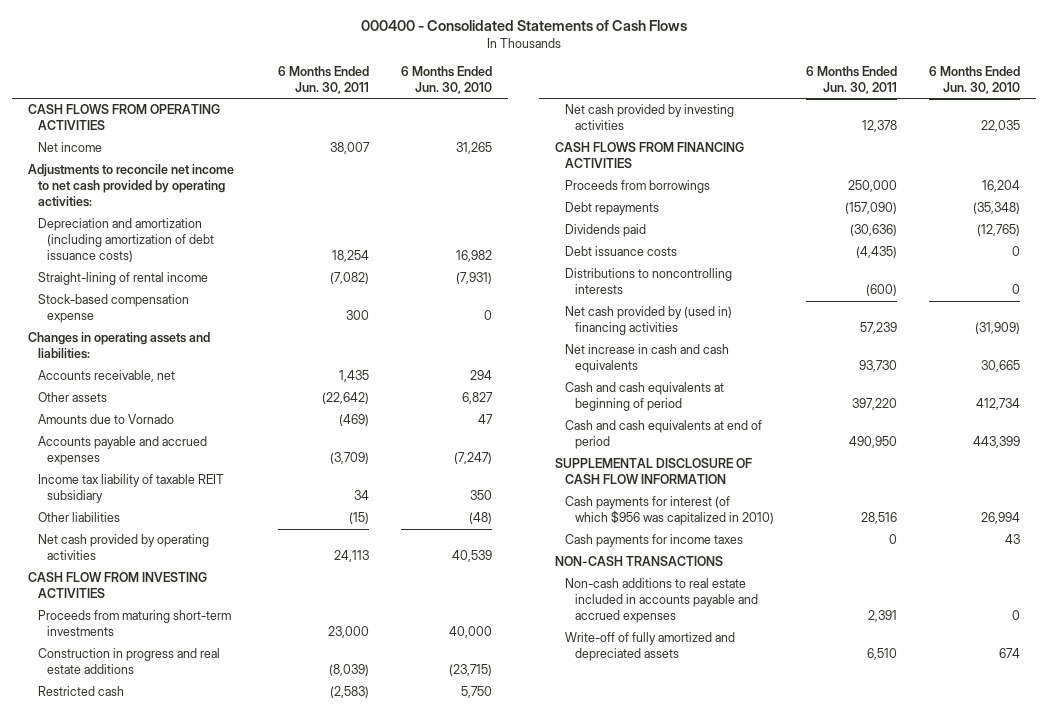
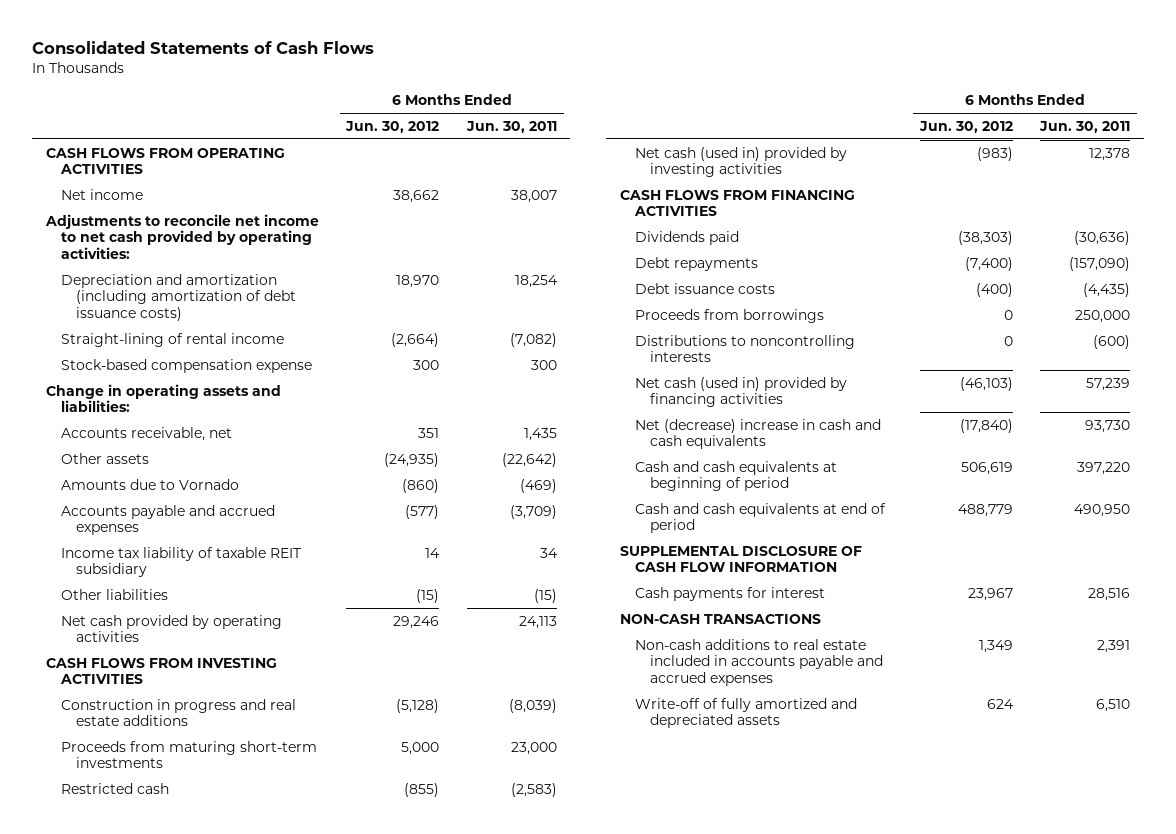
[360,20,687,32] 000400 - Consolidated Statements of Cash Flows -> [32,41,375,55] Consolidated Statements of Cash Flows
[401,65,493,94] 6 Months Ended Jun. 30, 2010 -> none
none -> [345,121,440,134] Jun. 30, 2012
[27,332,210,360] Changes in operating assets and liabilities: -> [46,383,282,413] Change in operating assets and liabilities:
[27,572,207,599] CASH FLOW FROM INVESTING ACTIVITIES -> [46,657,278,685] CASH FLOWS FROM INVESTING ACTIVITIES
[37,610,231,637] Proceeds from maturing short-term investments -> [61,740,318,769] Proceeds from maturing short-term investments
[565,104,735,131] Net cash provided by investing activities -> [634,146,847,178] Net cash (used in) provided by investing activities
[565,202,660,216] Debt repayments -> [634,256,758,271] Debt repayments
[565,180,711,194] Proceeds from borrowings -> [634,308,824,323] Proceeds from borrowings
[565,306,733,336] Net cash provided by (used in) financing activities -> [634,376,847,408] Net cash (used in) provided by financing activities
[565,344,730,374] Net increase in cash and cash equivalents -> [634,418,881,450] Net (decrease) increase in cash and cash equivalents
[565,534,744,548] Cash payments for income taxes -> none
[565,496,774,526] Cash payments for interest (of which $956 was capitalized in 2010) -> [634,586,825,601] Cash payments for interest

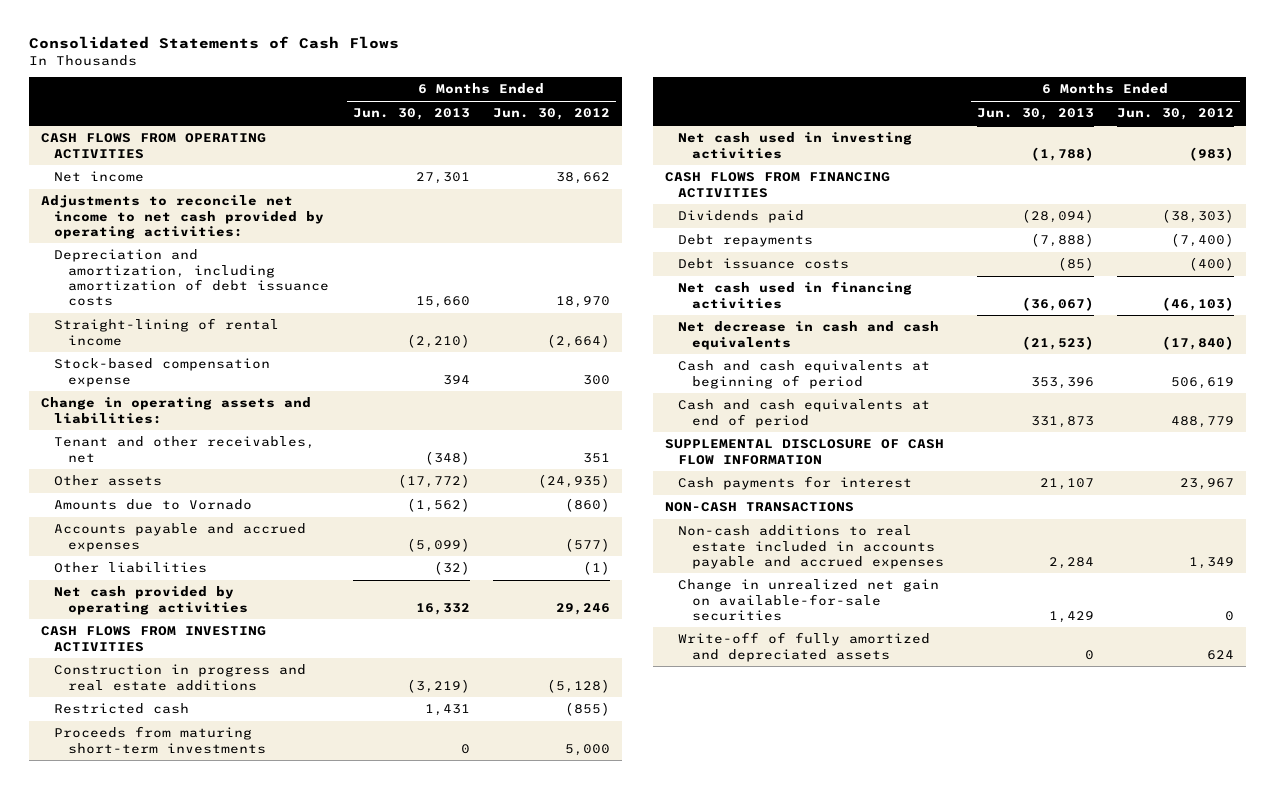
[465,121,557,134] Jun. 30, 2011 -> none
none -> [352,108,470,121] Jun. 30, 2013
[61,273,297,321] Depreciation and amortization (including amortization of debt issuance costs) -> [54,249,329,307] Depreciation and amortization, including amortization of debt issuance costs
[61,426,233,441] Accounts receivable, net -> [54,436,316,463] Tenant and other receivables, net
[61,546,302,578] Income tax liability of taxable REIT subsidiary -> none
[416,588,440,603] (15) -> [583,561,611,576] (1)
[61,740,318,769] Proceeds from maturing short-term investments -> [54,726,266,754] Proceeds from maturing short-term investments
[634,146,847,178] Net cash (used in) provided by investing activities -> [678,132,913,159] Net cash used in investing activities
[634,308,824,323] Proceeds from borrowings -> none
[634,334,855,363] Distributions to noncontrolling interests -> none
[634,376,847,408] Net cash (used in) provided by financing activities -> [678,281,913,309] Net cash used in financing activities
[634,418,881,450] Net (decrease) increase in cash and cash equivalents -> [678,321,940,350] Net decrease in cash and cash equivalents
none -> [678,579,940,621] Change in unrealized net gain on available-for-sale securities

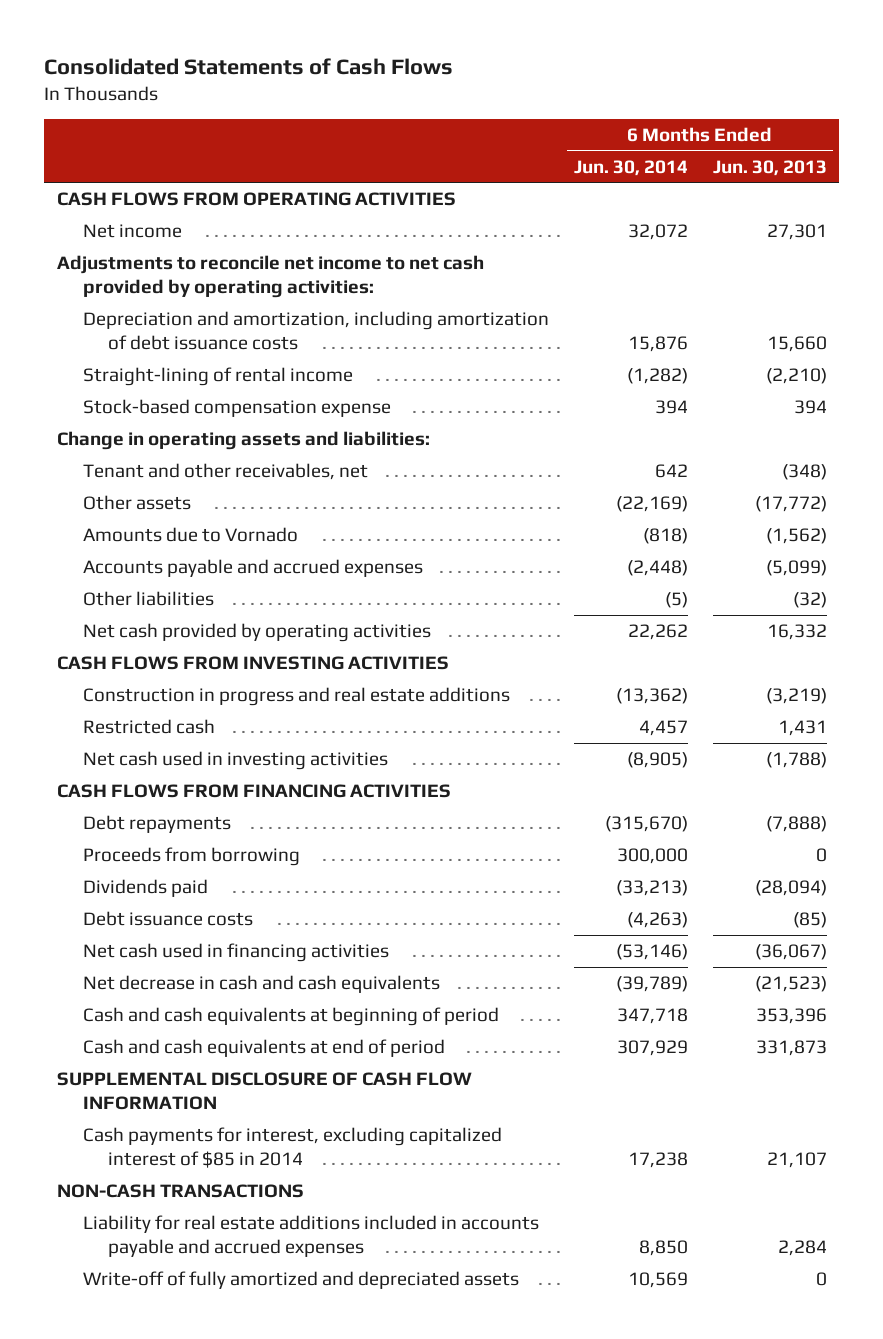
[493,108,611,121] Jun. 30, 2012 -> none
none -> [573,159,688,176] Jun. 30, 2014
[54,726,266,754] Proceeds from maturing short-term investments -> none
none -> [82,847,300,867] Proceeds from borrowing
[678,210,805,224] Dividends paid -> [82,879,208,898] Dividends paid
[678,476,913,491] Cash payments for interest -> [82,1127,502,1169] Cash payments for interest, excluding capitalized interest of $85 in 2014
[678,579,940,621] Change in unrealized net gain on available-for-sale securities -> none
[678,525,944,569] Non-cash additions to real estate included in accounts payable and accrued expenses -> [82,1215,539,1258] Liability for real estate additions included in accounts payable and accrued expenses

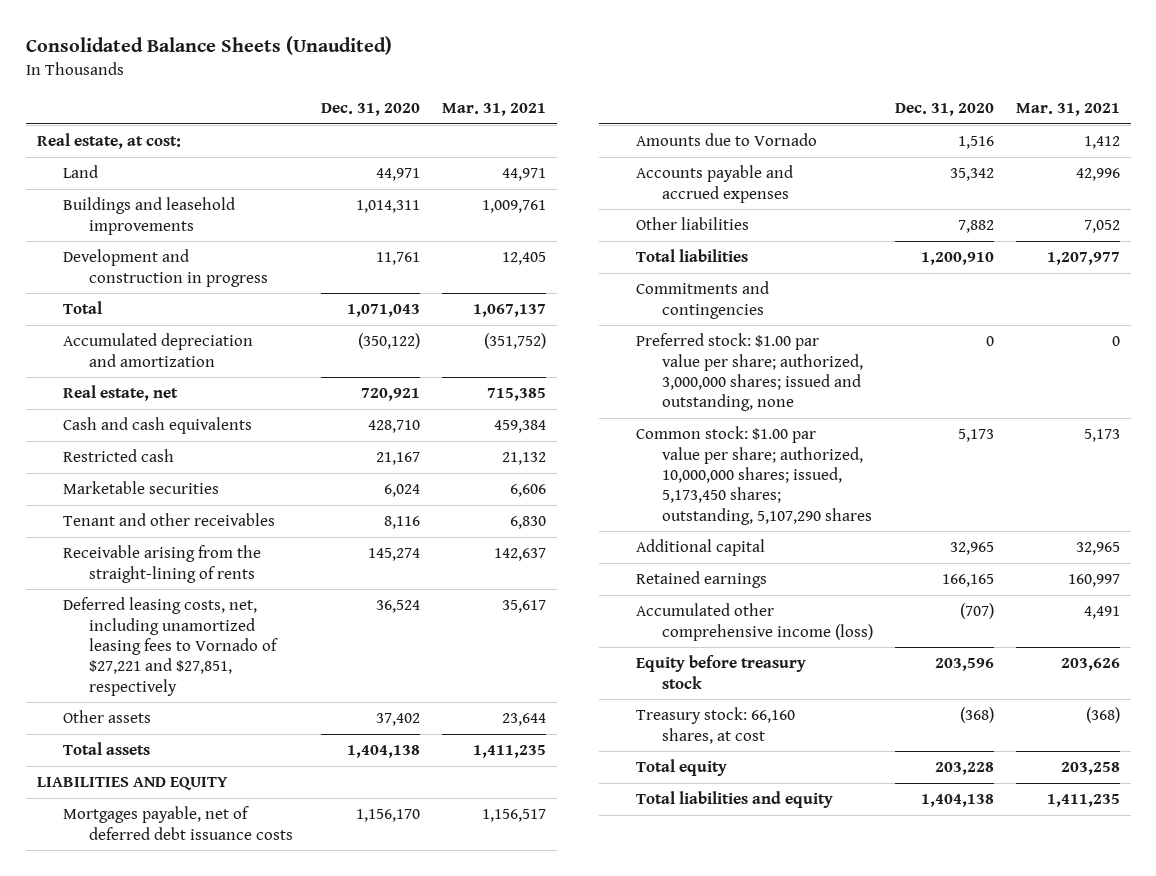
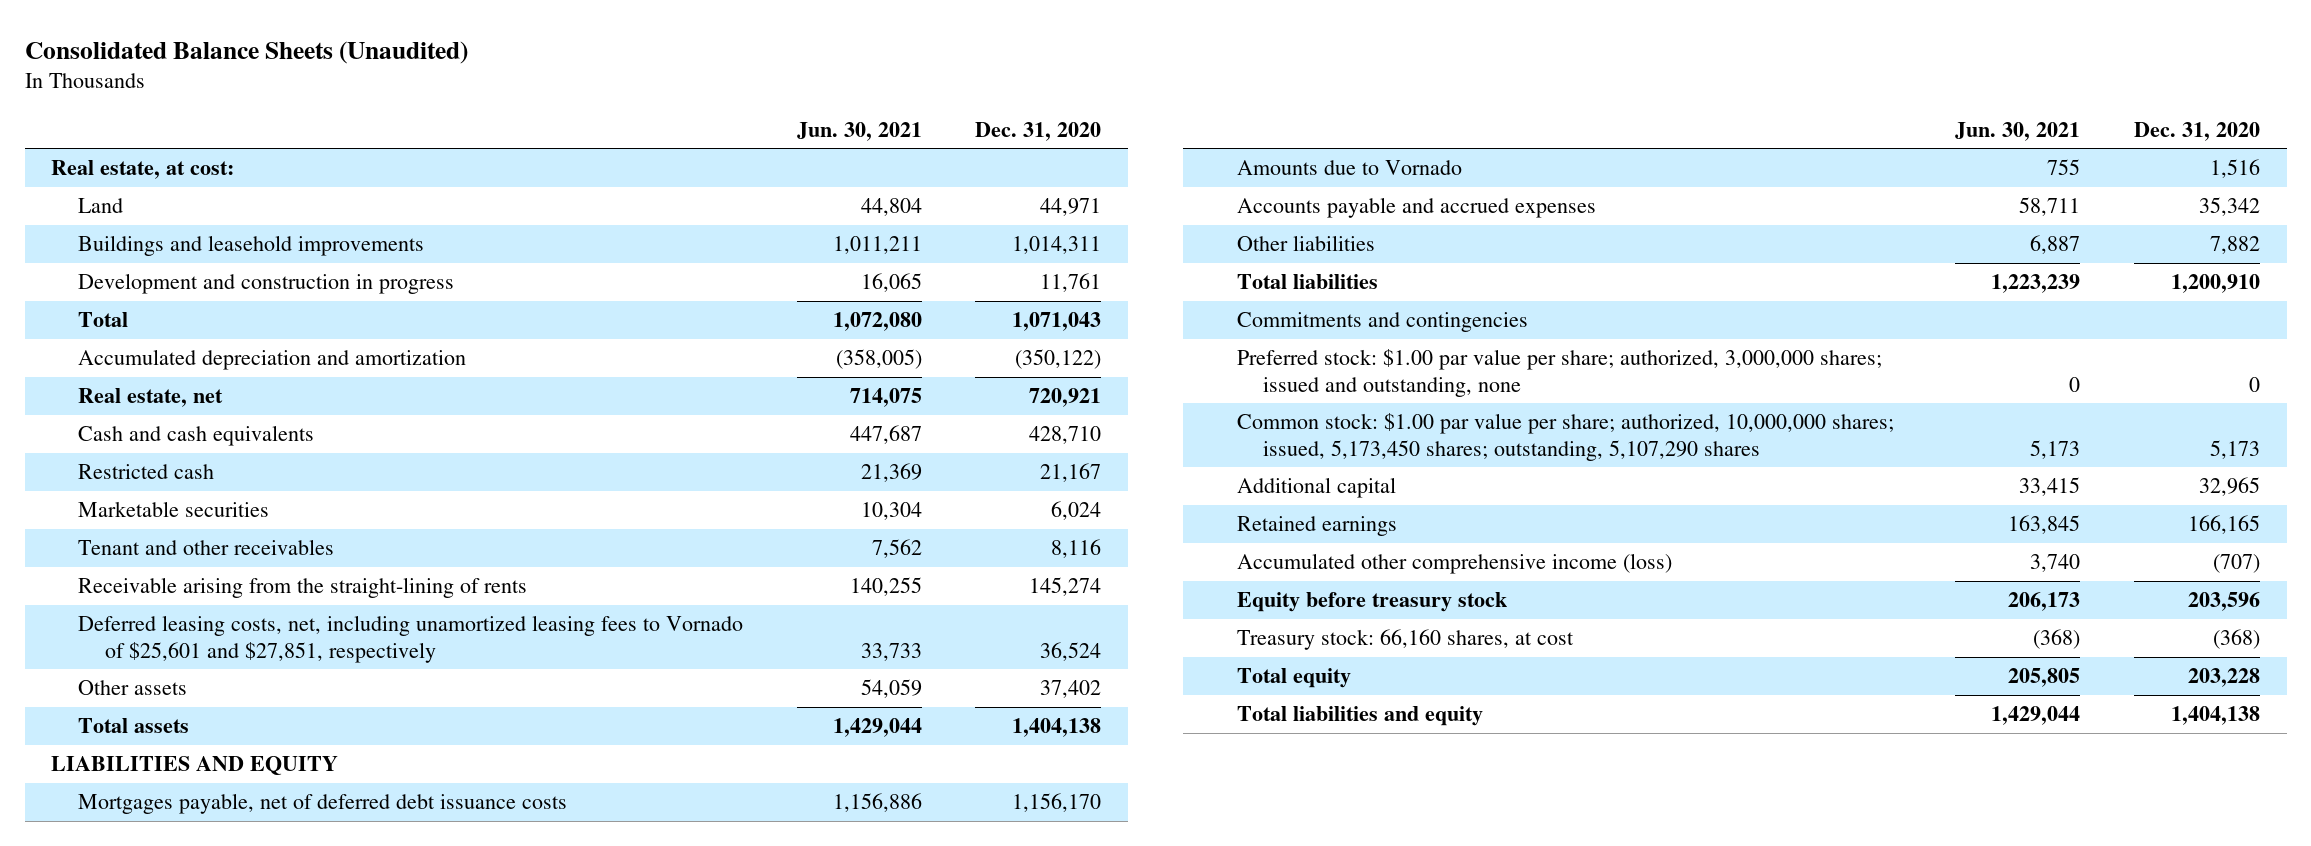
[442,103,547,117] Mar. 31, 2021 -> none
none -> [796,121,922,141] Jun. 30, 2021
[62,597,278,696] Deferred leasing costs, net, including unamortized leasing fees to Vornado of $27,221 and $27,851, respectively -> [78,615,744,663] Deferred leasing costs, net, including unamortized leasing fees to Vornado of $25,601 and $27,851, respectively

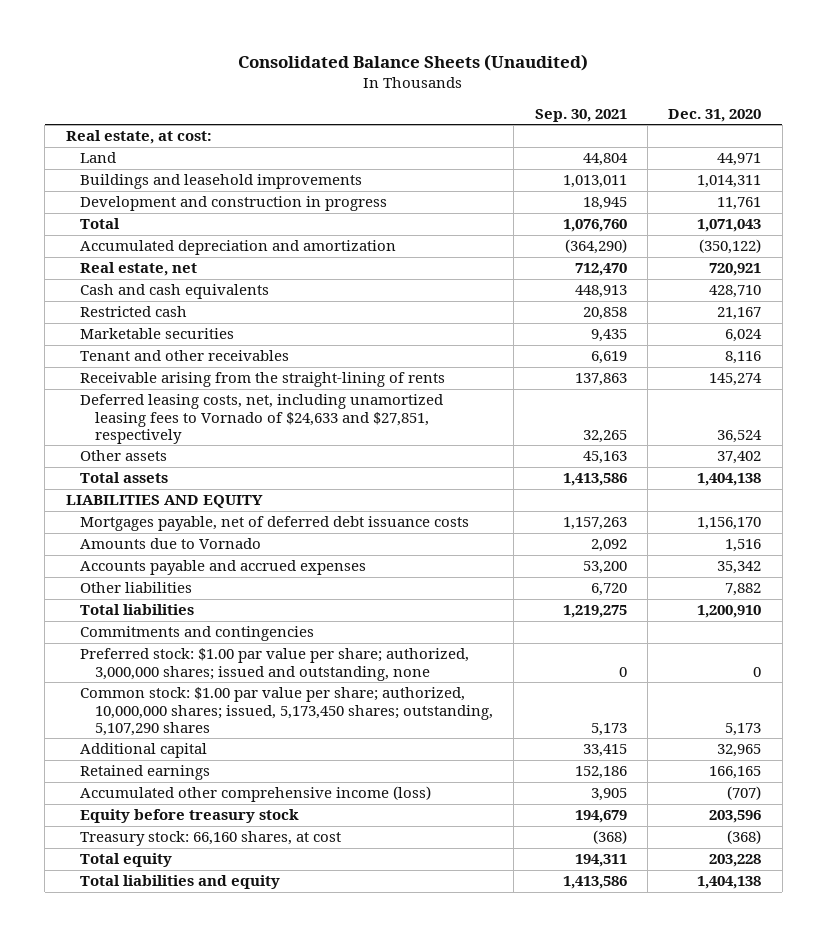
[796,121,922,141] Jun. 30, 2021 -> none
none -> [534,108,627,122] Sep. 30, 2021
[78,615,744,663] Deferred leasing costs, net, including unamortized leasing fees to Vornado of $25,601 and $27,851, respectively -> [80,394,444,445] Deferred leasing costs, net, including unamortized leasing fees to Vornado of $24,633 and $27,851, respectively

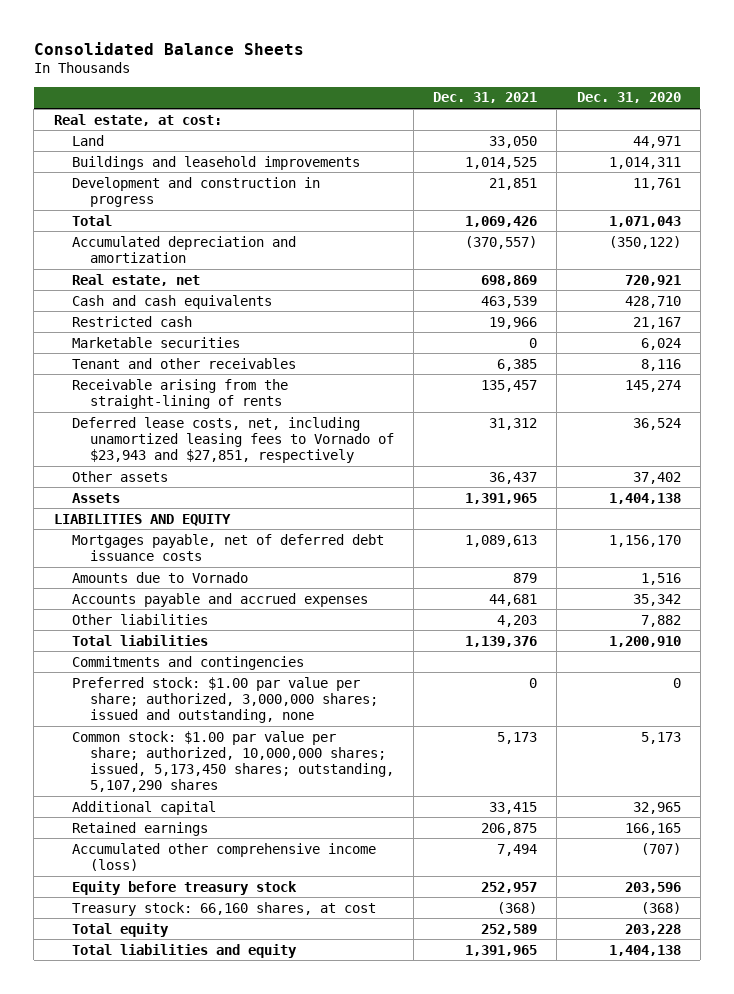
[238,53,589,71] Consolidated Balance Sheets (Unaudited) -> [33,41,304,55] Consolidated Balance Sheets
[534,108,627,122] Sep. 30, 2021 -> none
none -> [433,92,538,104] Dec. 31, 2021
[80,394,444,445] Deferred leasing costs, net, including unamortized leasing fees to Vornado of $24,633 and $27,851, respectively -> [71,416,394,463] Deferred lease costs, net, including unamortized leasing fees to Vornado of $23,943 and $27,851, respectively
[80,472,169,484] Total assets -> [71,492,120,503] Assets

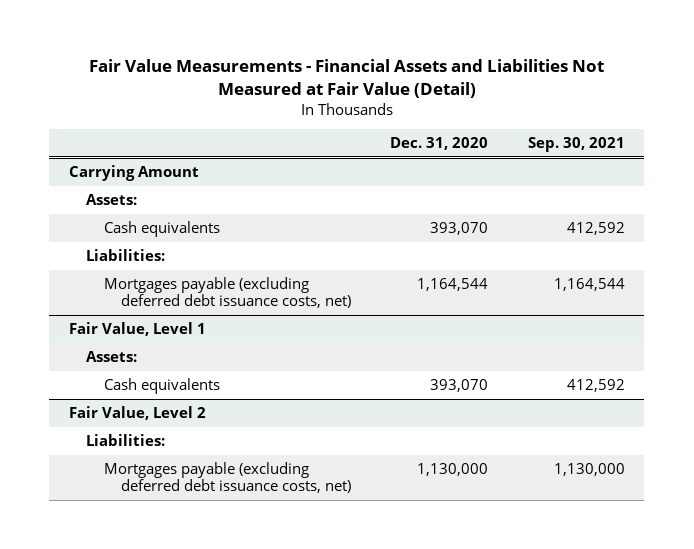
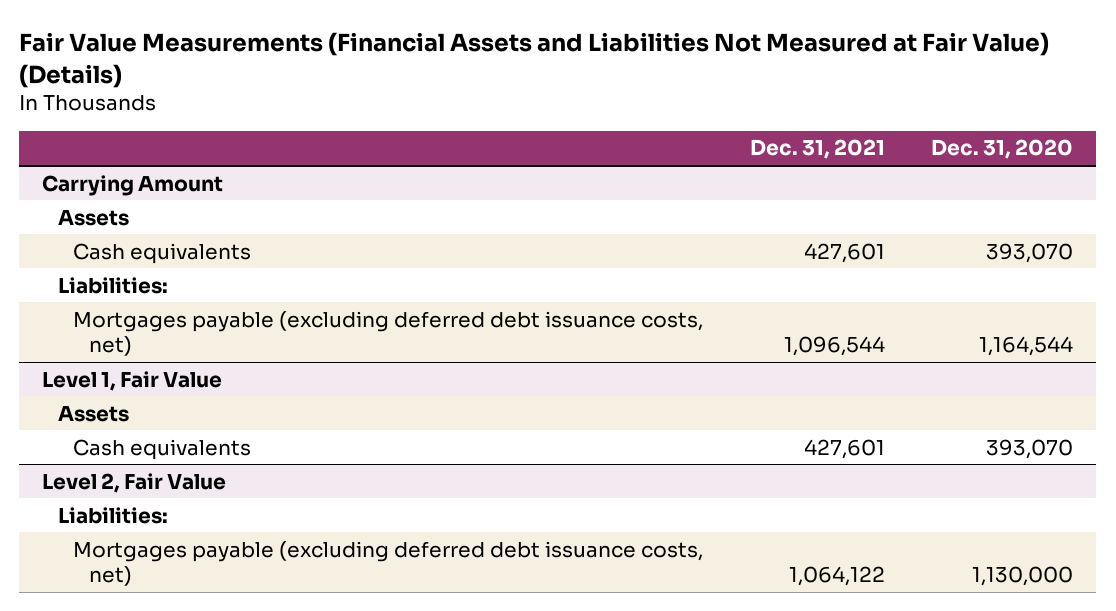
[88,59,604,98] Fair Value Measurements - Financial Assets and Liabilities Not Measured at Fair Value (Detail) -> [19,32,1050,88] Fair Value Measurements (Financial Assets and Liabilities Not Measured at Fair Value) (Details)
[527,137,625,153] Sep. 30, 2021 -> none
none -> [749,139,885,160] Dec. 31, 2021
[86,194,138,206] Assets: -> [57,209,129,226] Assets
[69,322,207,337] Fair Value, Level 1 -> [42,370,223,391] Level 1, Fair Value
[86,351,138,363] Assets: -> [57,405,129,422] Assets
[69,406,207,421] Fair Value, Level 2 -> [42,472,227,493] Level 2, Fair Value

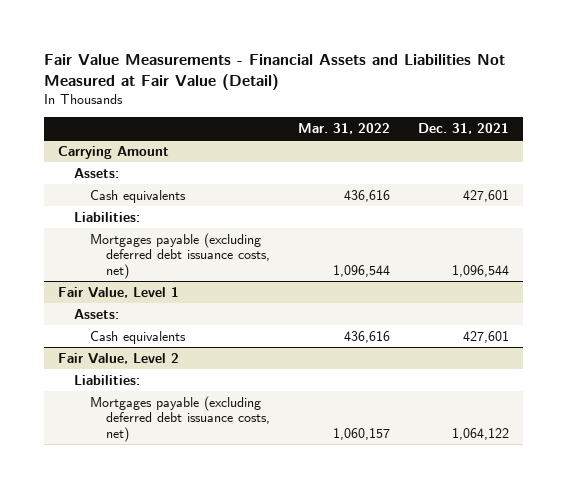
[19,32,1050,88] Fair Value Measurements (Financial Assets and Liabilities Not Measured at Fair Value) (Details) -> [44,53,506,90] Fair Value Measurements - Financial Assets and Liabilities Not Measured at Fair Value (Detail)
[931,139,1074,160] Dec. 31, 2020 -> none
none -> [297,123,390,135] Mar. 31, 2022
[57,209,129,226] Assets -> [74,167,120,178] Assets:
[42,370,223,391] Level 1, Fair Value -> [58,286,180,298] Fair Value, Level 1
[57,405,129,422] Assets -> [74,308,120,319] Assets:
[42,472,227,493] Level 2, Fair Value -> [58,352,180,364] Fair Value, Level 2

